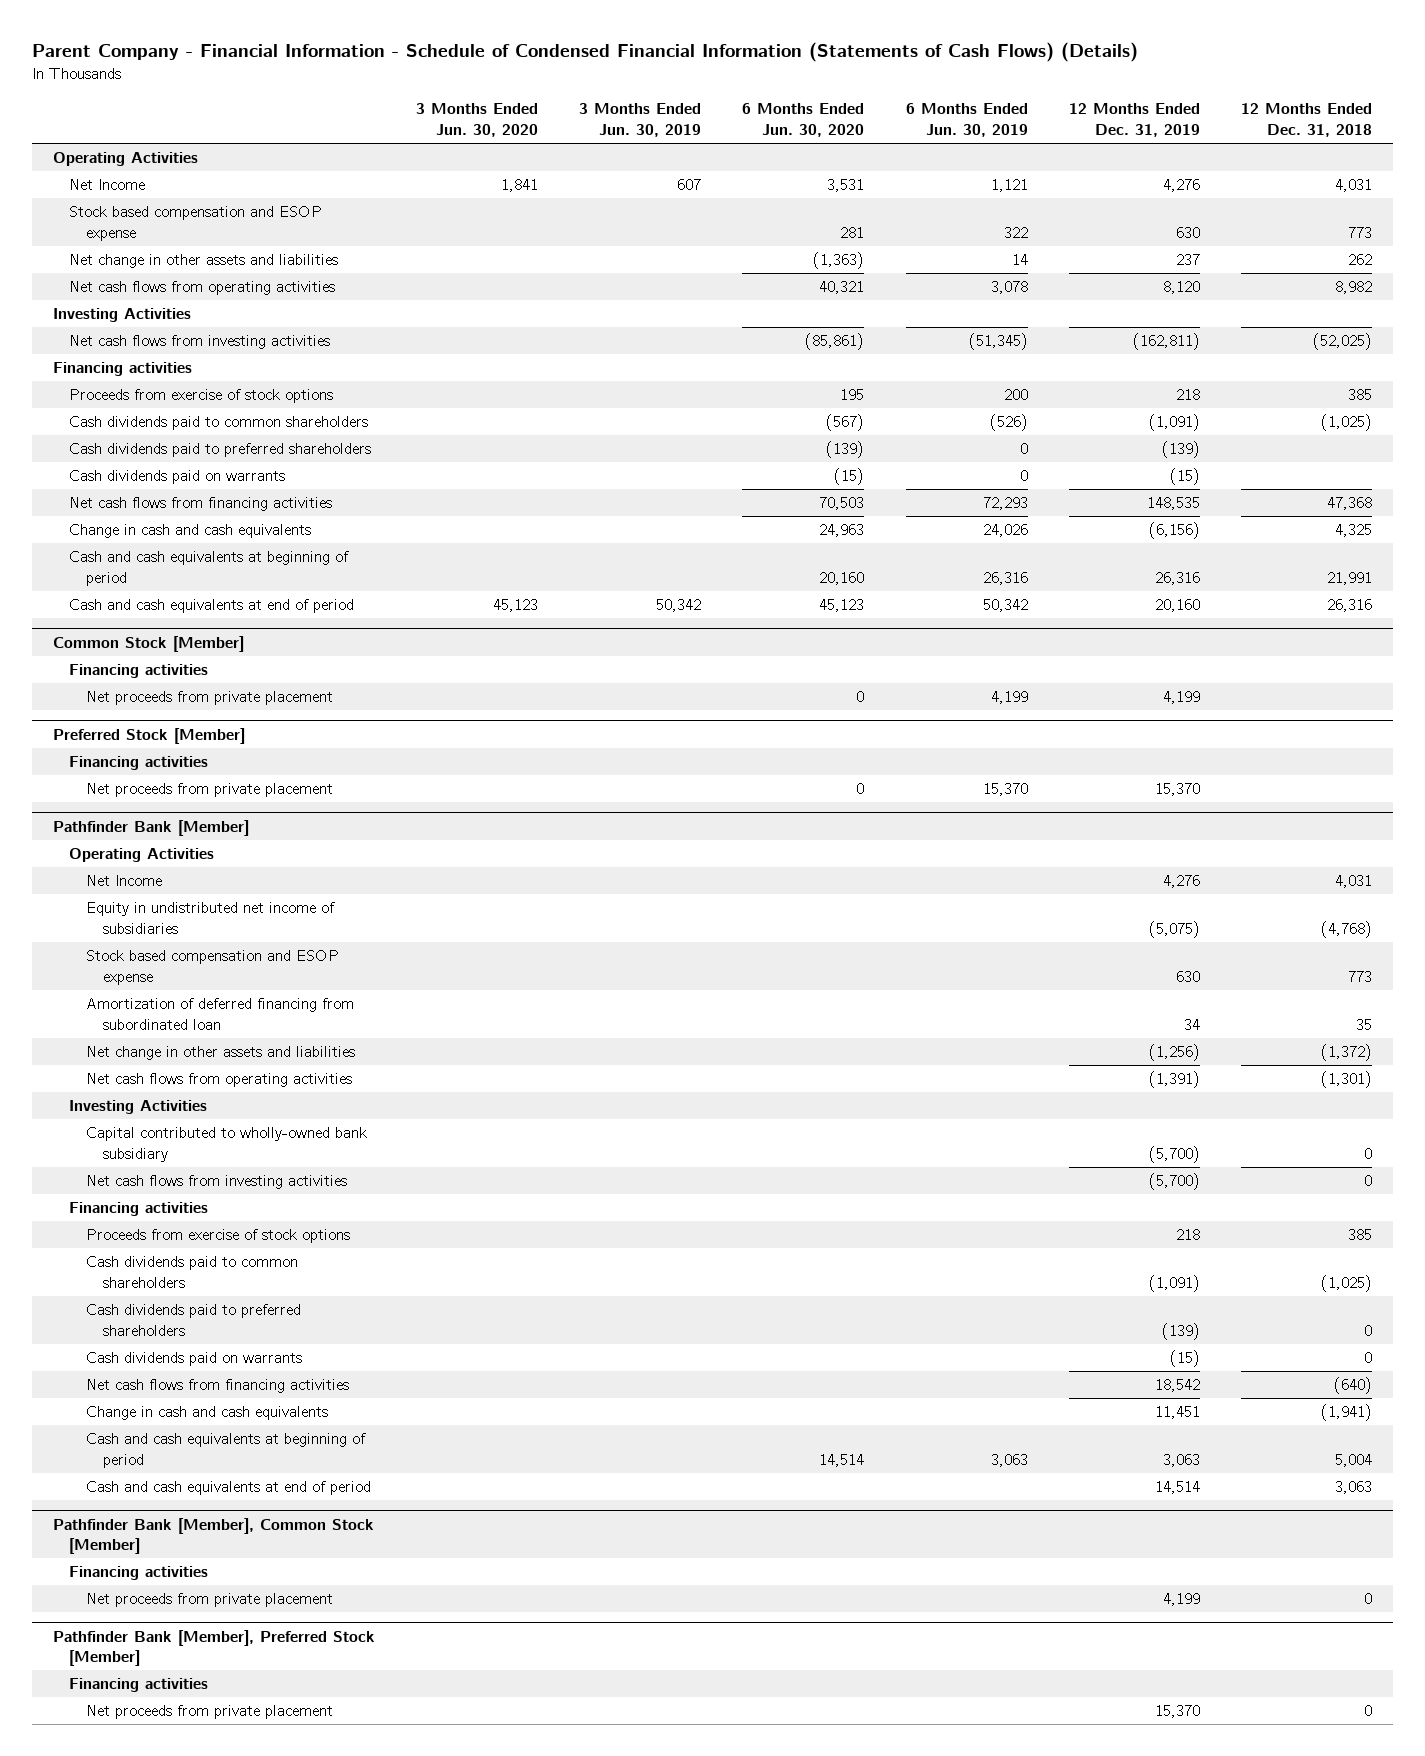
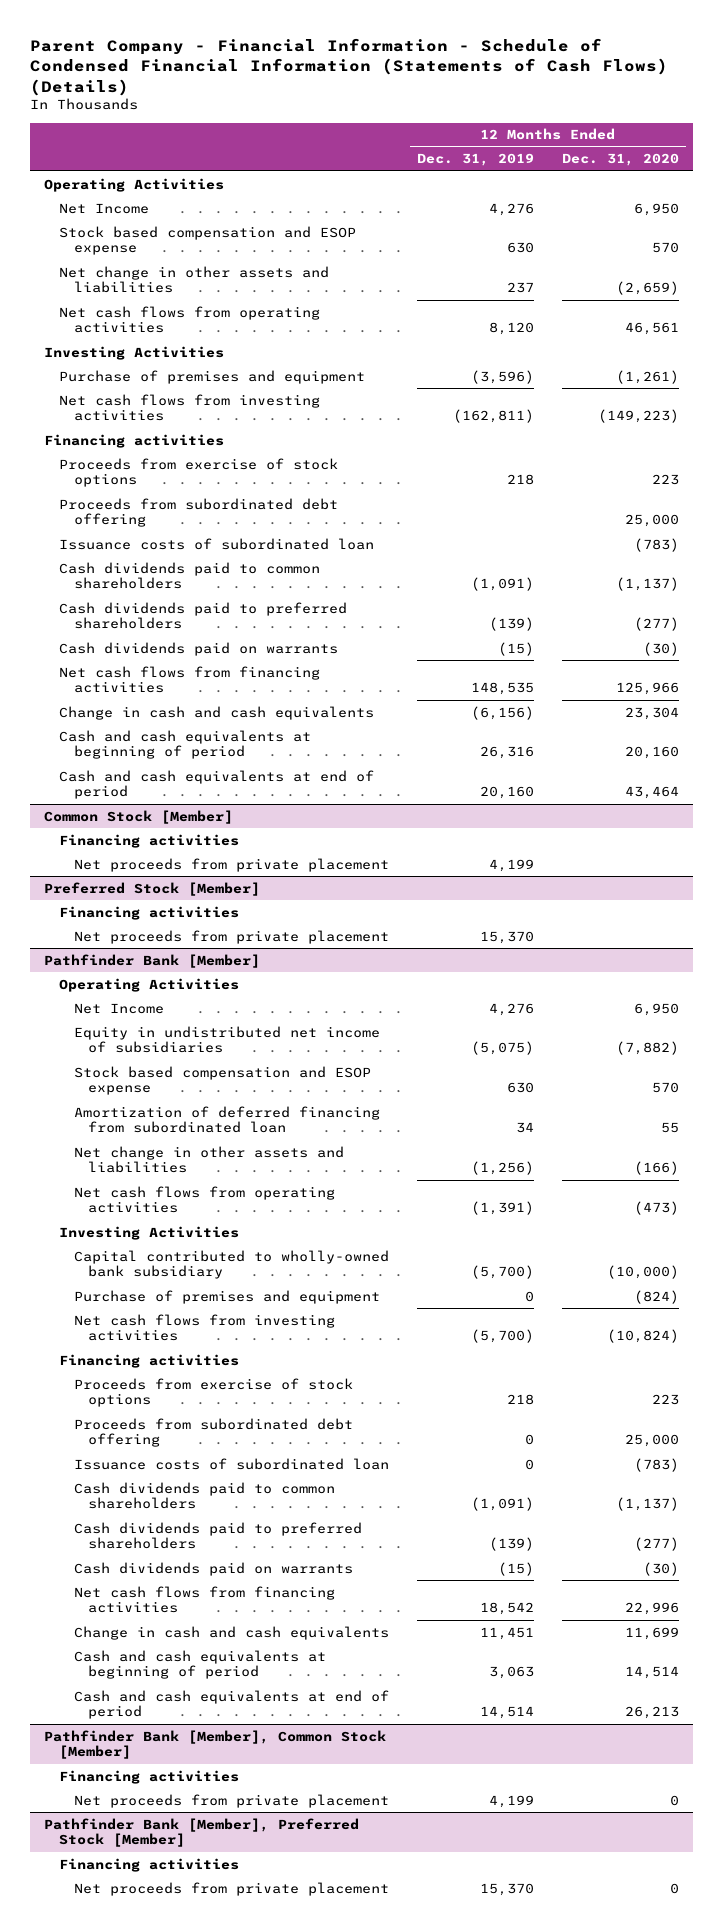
[415,103,538,138] 3 Months Ended Jun. 30, 2020 -> none
[579,103,702,138] 3 Months Ended Jun. 30, 2019 -> none
[742,103,865,138] 6 Months Ended Jun. 30, 2020 -> none
[905,103,1028,138] 6 Months Ended Jun. 30, 2019 -> none
[1241,103,1373,138] 12 Months Ended Dec. 31, 2018 -> none
none -> [562,153,680,167] Dec. 31, 2020
none -> [58,369,365,384] Purchase of premises and equipment
none -> [58,497,338,528] Proceeds from subordinated debt offering
none -> [58,537,374,550] Issuance costs of subordinated loan
none -> [73,1289,380,1304] Purchase of premises and equipment
none -> [73,1417,353,1448] Proceeds from subordinated debt offering
none -> [73,1457,389,1470] Issuance costs of subordinated loan

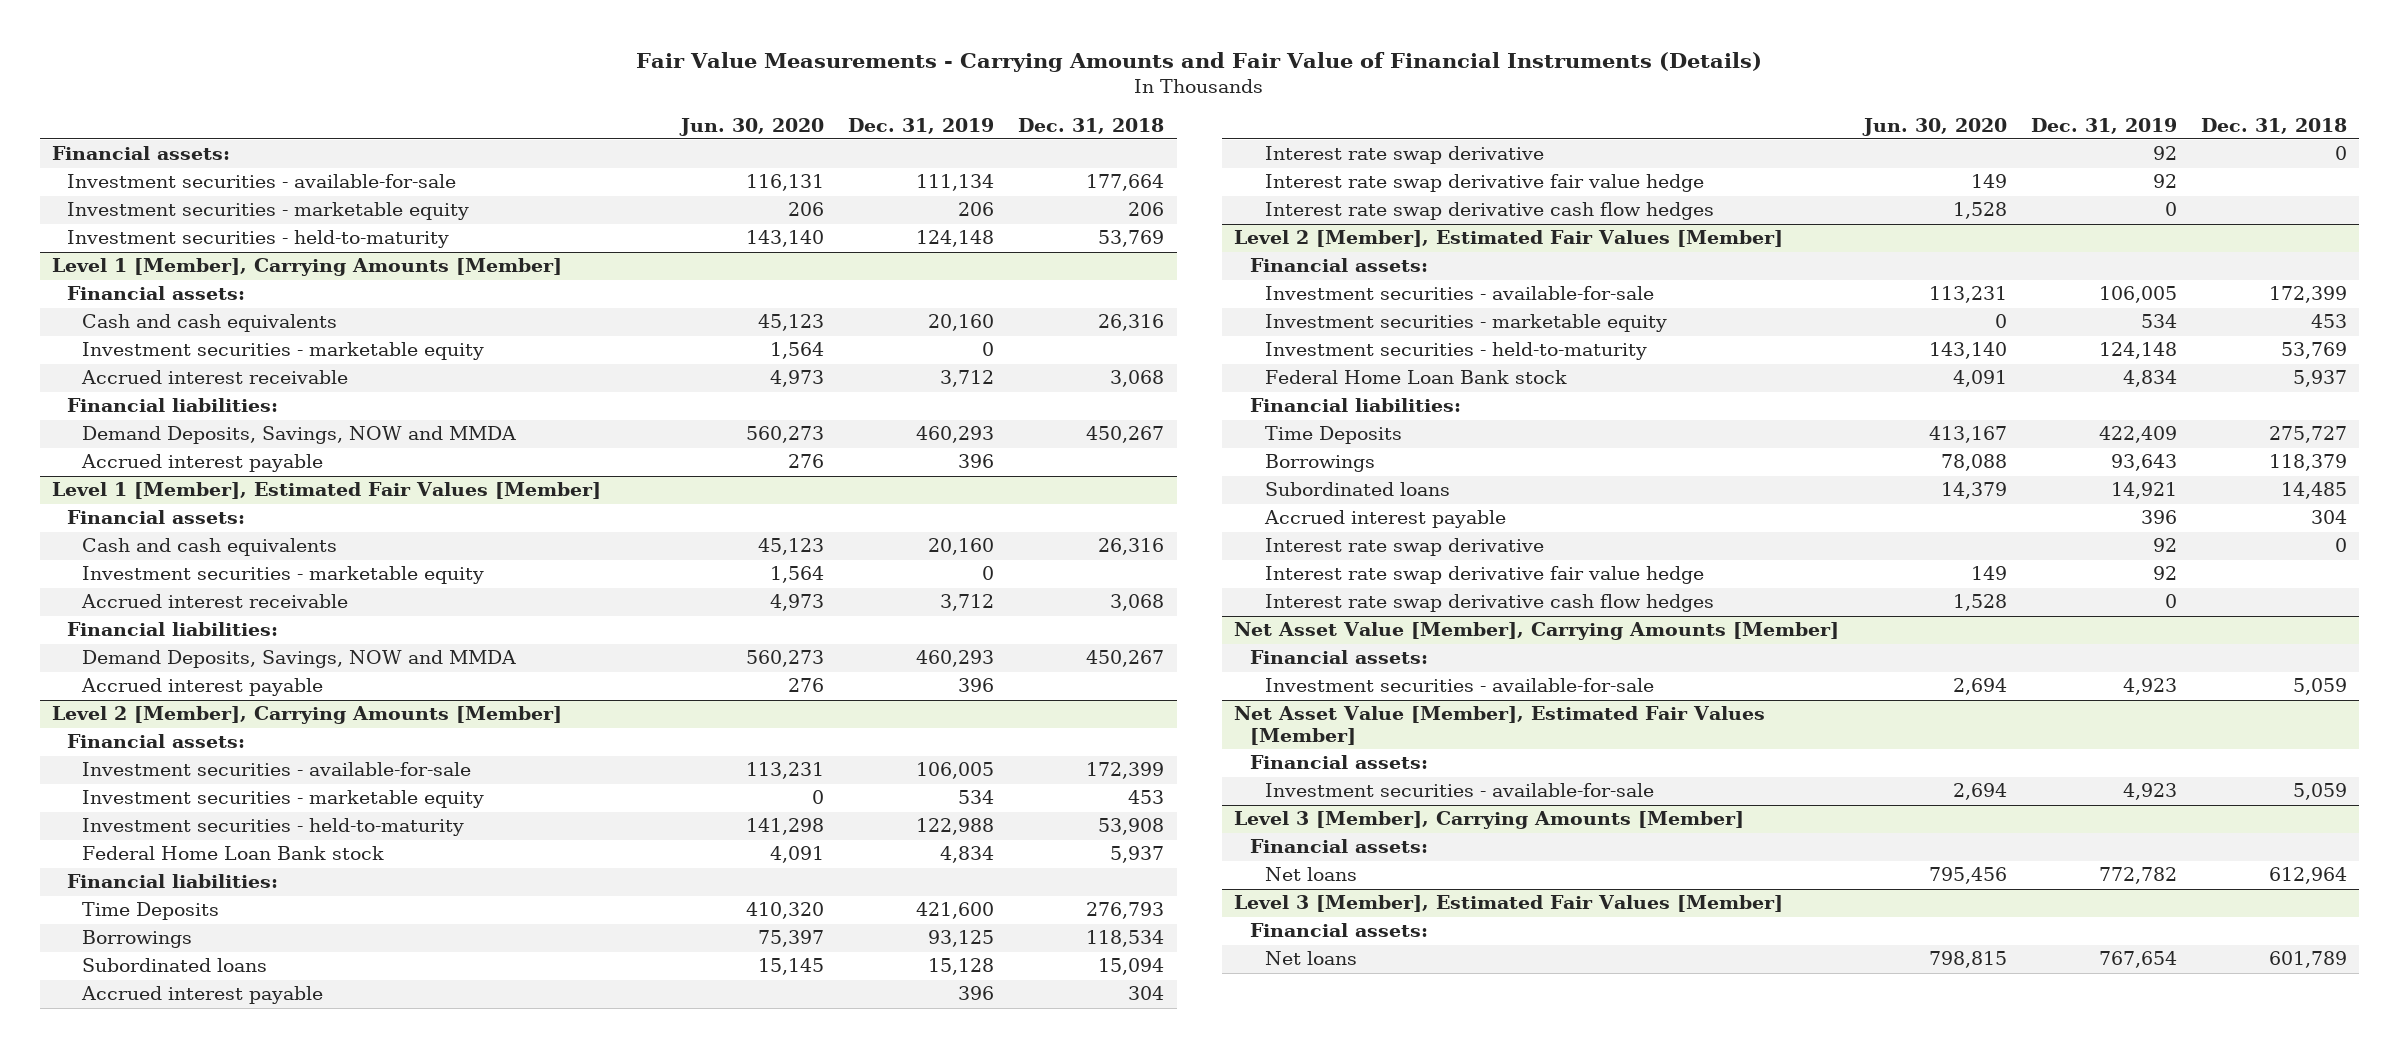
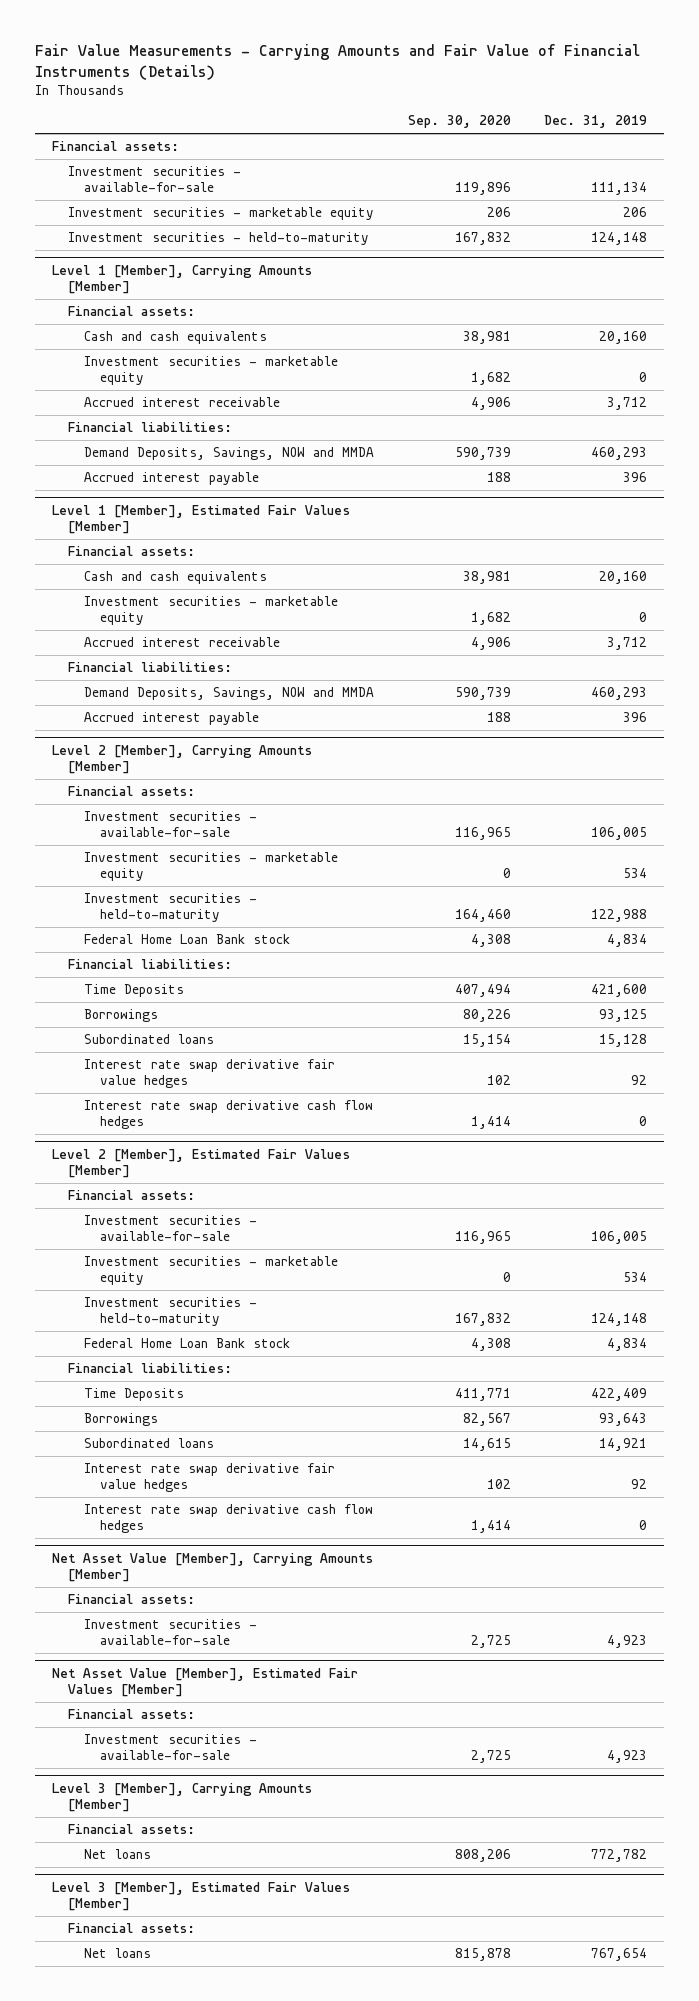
[679,117,825,136] Jun. 30, 2020 -> none
[1018,117,1165,134] Dec. 31, 2018 -> none
none -> [407,115,511,129] Sep. 30, 2020
[81,986,324,1005] Accrued interest payable -> none
[1264,146,1544,165] Interest rate swap derivative -> none
[1264,174,1704,193] Interest rate swap derivative fair value hedge -> [84,1059,336,1089] Interest rate swap derivative fair value hedges
[1263,510,1506,529] Accrued interest payable -> none
[1264,538,1544,557] Interest rate swap derivative -> none
[1264,566,1704,585] Interest rate swap derivative fair value hedge -> [84,1463,336,1493] Interest rate swap derivative fair value hedges

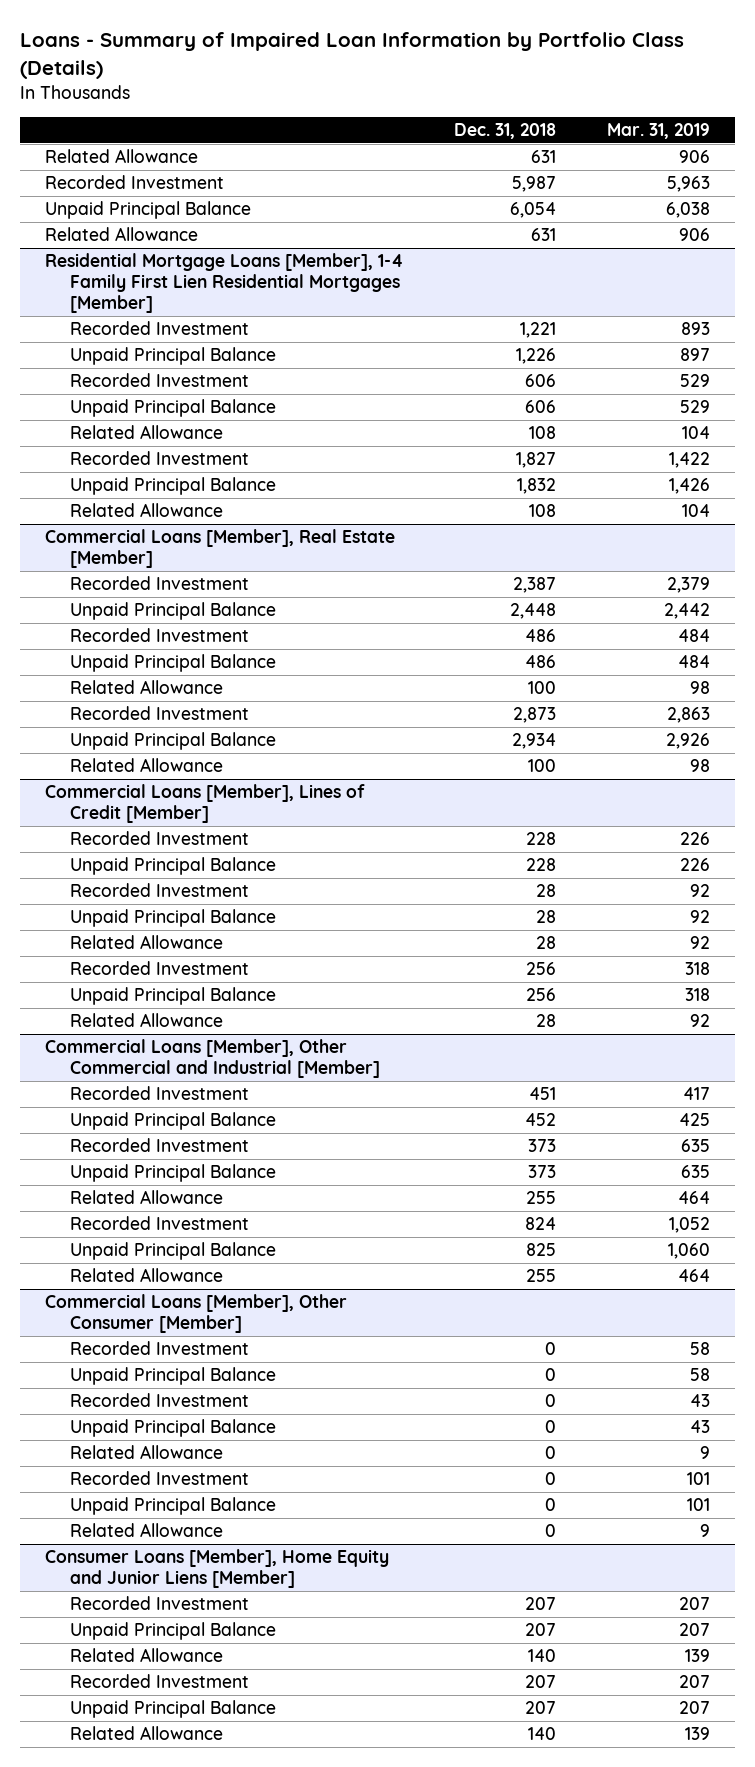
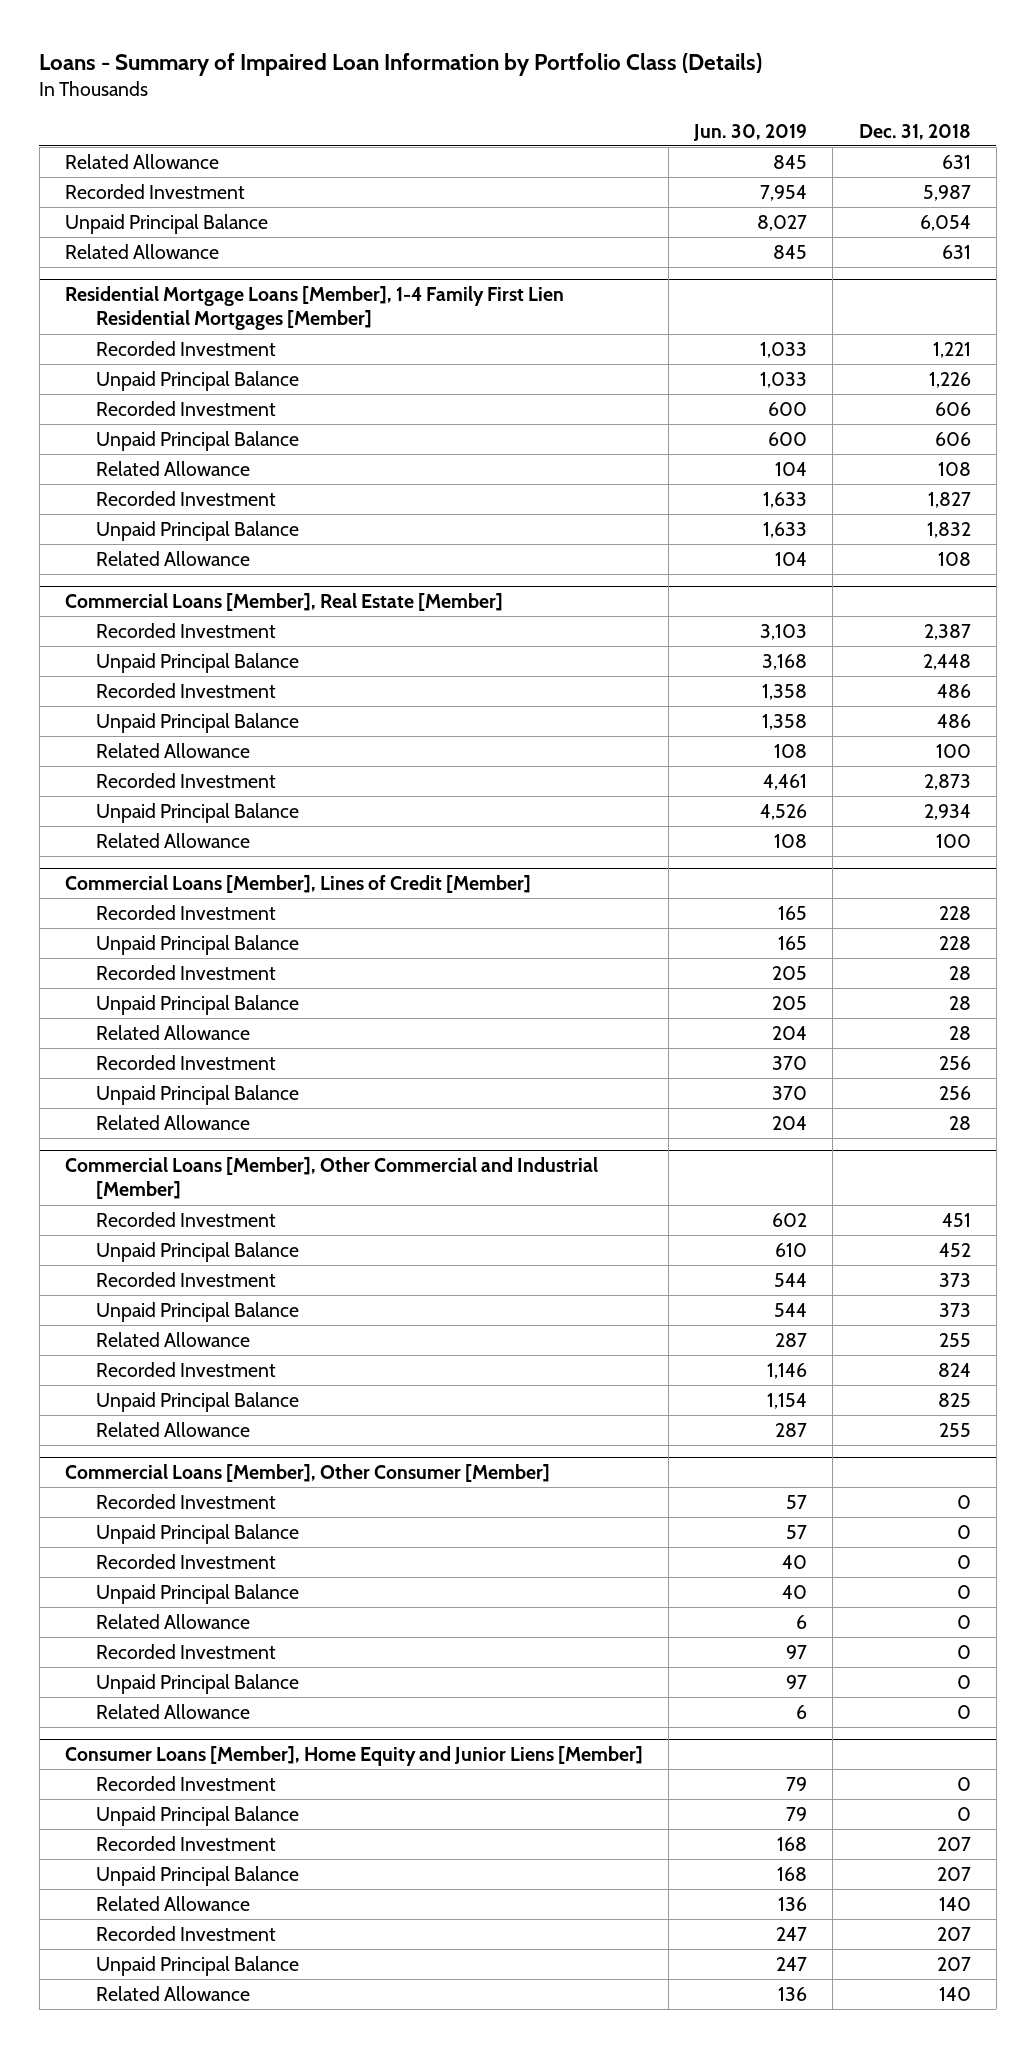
[606,122,710,139] Mar. 31, 2019 -> none
none -> [693,123,808,141] Jun. 30, 2019
none -> [95,1775,276,1791] Recorded Investment
none -> [95,1805,299,1826] Unpaid Principal Balance

